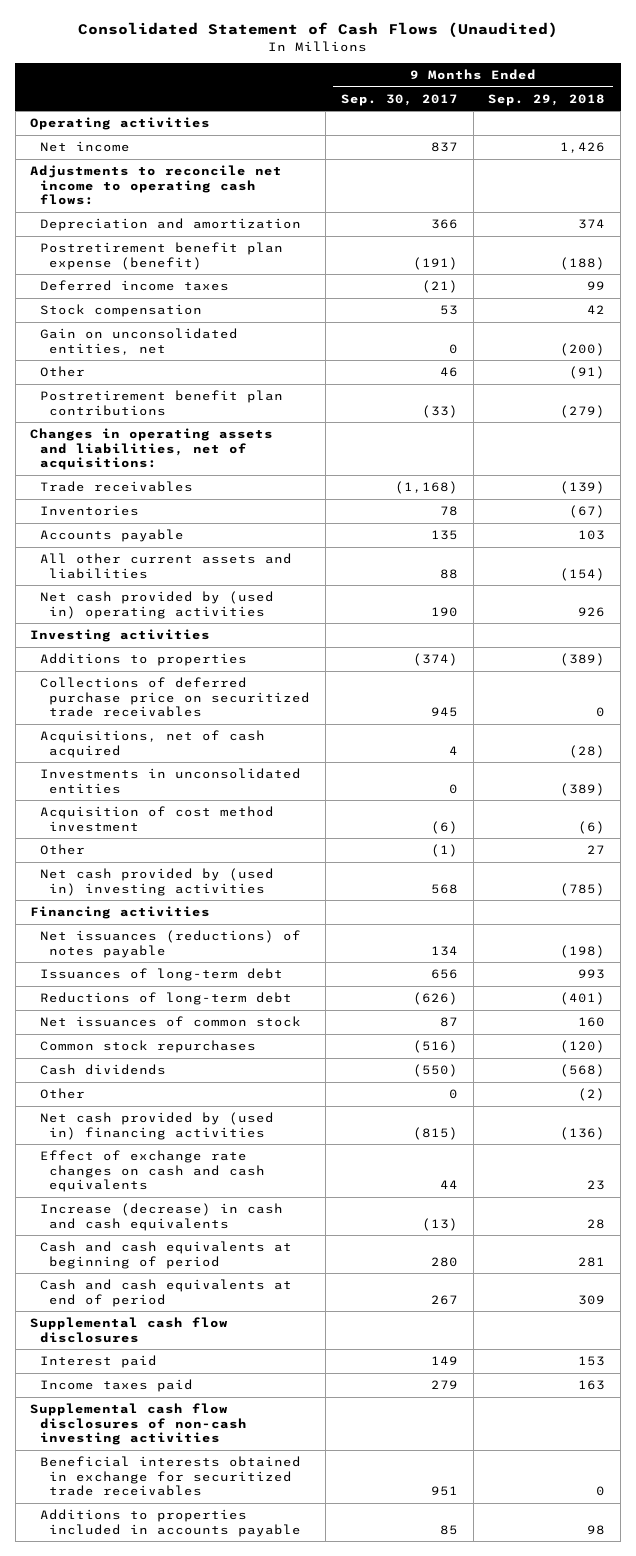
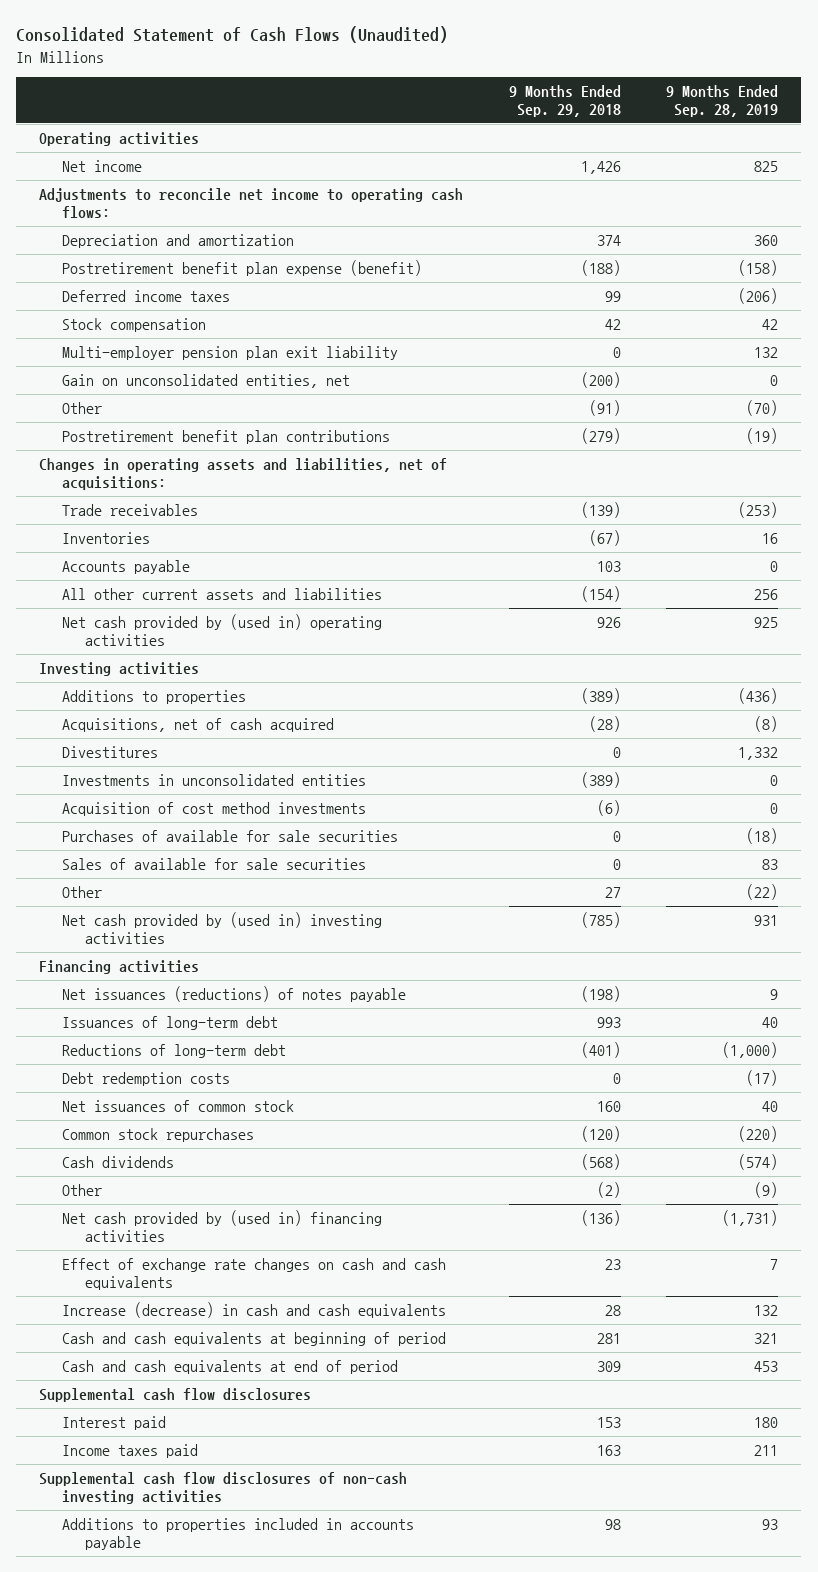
[340,93,458,106] Sep. 30, 2017 -> none
none -> [666,84,779,117] 9 Months Ended Sep. 28, 2019
none -> [62,345,399,360] Multi-employer pension plan exit liability
[39,677,311,717] Collections of deferred purchase price on securitized trade receivables -> none
none -> [62,745,159,758] Divestitures
[39,806,274,832] Acquisition of cost method investment -> [62,801,367,816] Acquisition of cost method investments
none -> [62,829,399,842] Purchases of available for sale securities
none -> [62,857,367,870] Sales of available for sale securities
none -> [62,1071,231,1086] Debt redemption costs
[39,1456,301,1496] Beneficial interests obtained in exchange for securitized trade receivables -> none

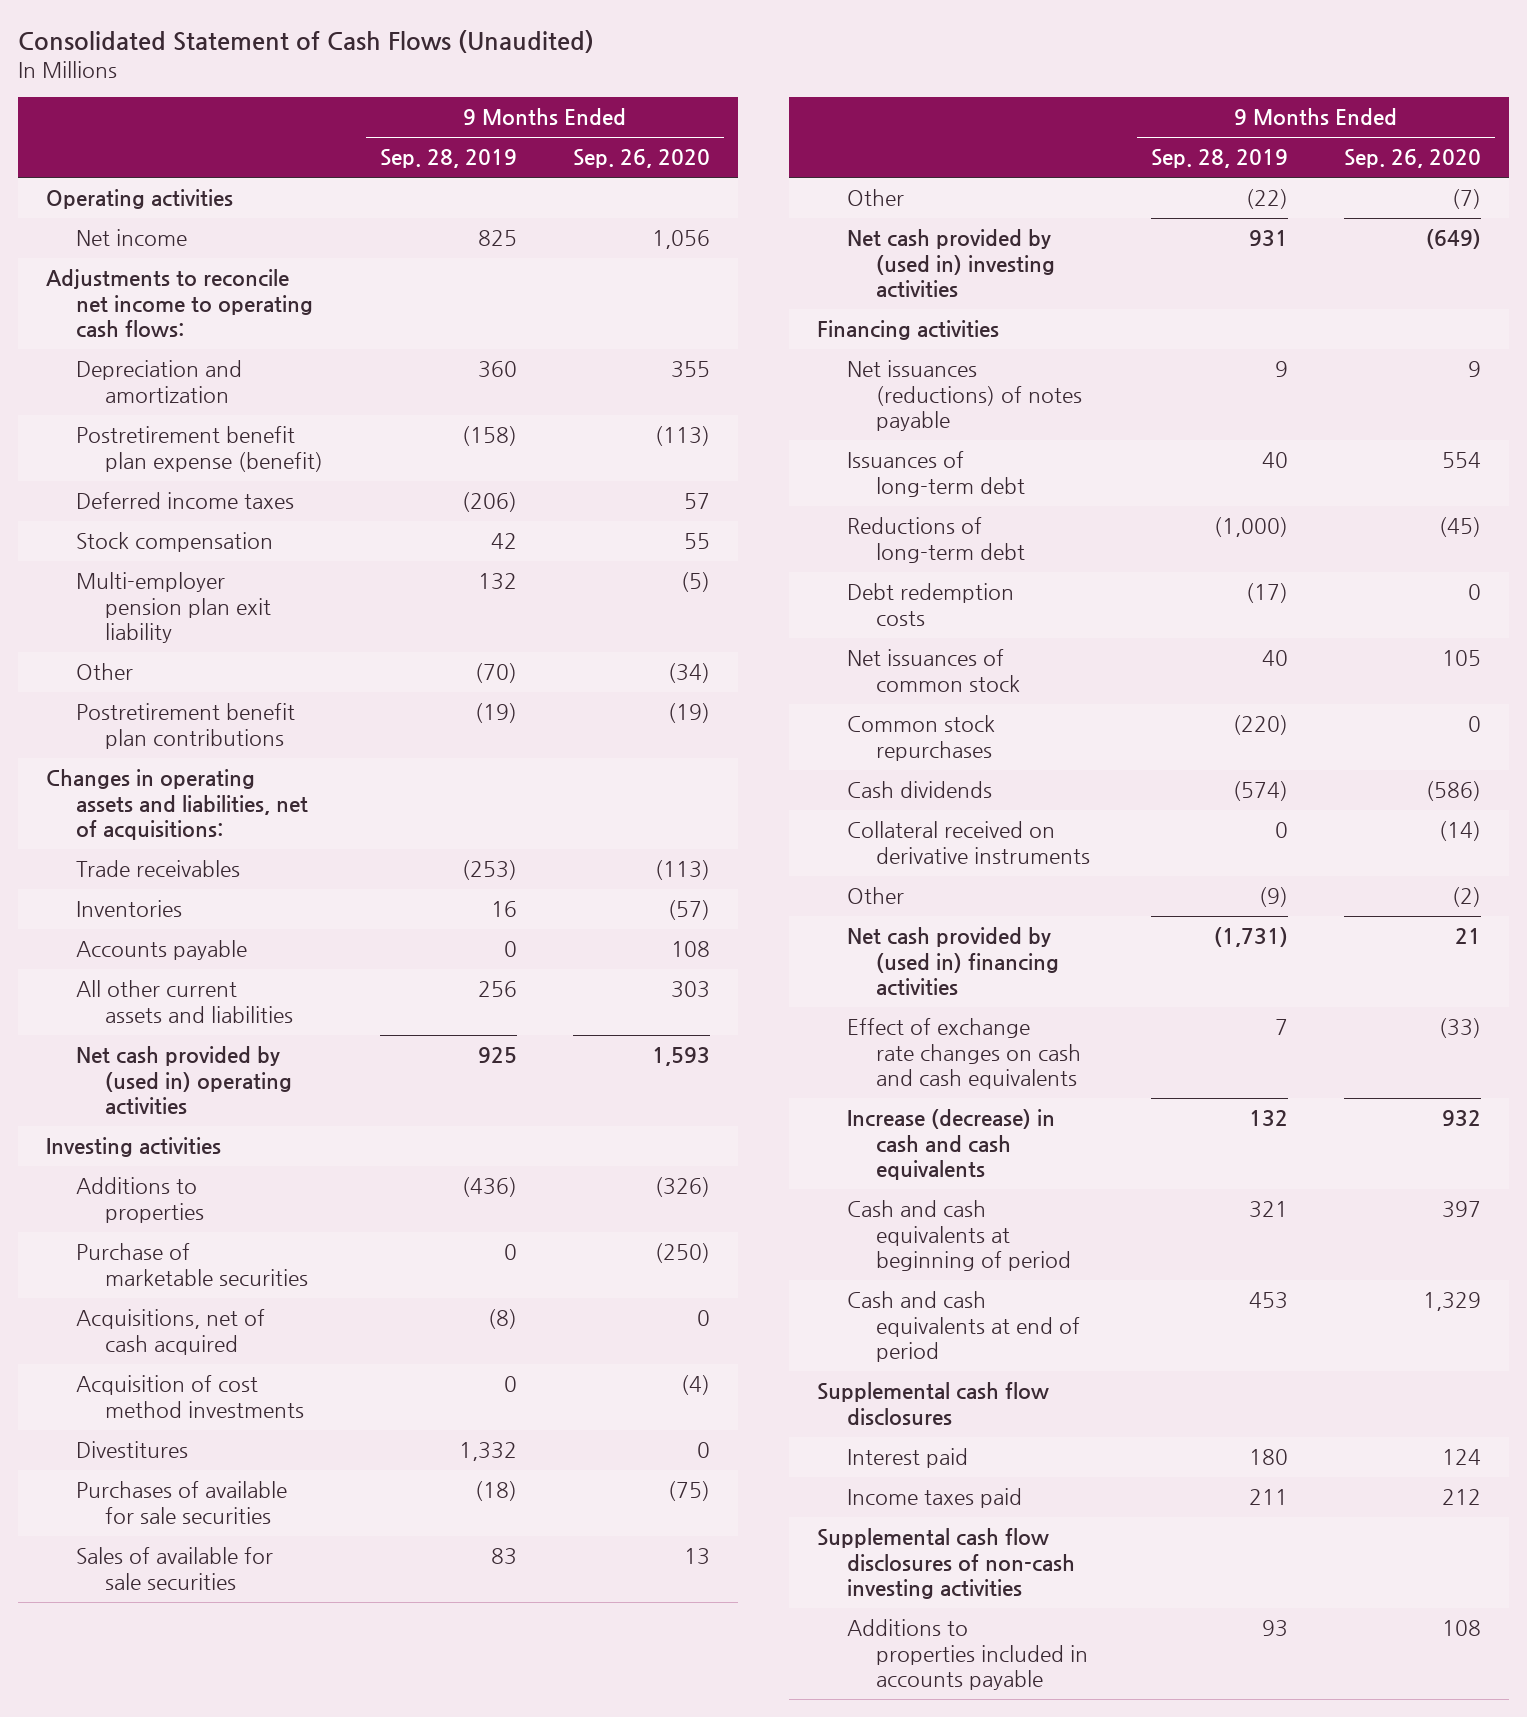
[508,84,621,117] 9 Months Ended Sep. 29, 2018 -> none
none -> [573,149,711,169] Sep. 26, 2020
[62,373,351,388] Gain on unconsolidated entities, net -> none
none -> [75,1243,309,1286] Purchase of marketable securities
[62,773,367,786] Investments in unconsolidated entities -> none
[62,745,159,758] Divestitures -> [75,1441,188,1459] Divestitures
none -> [846,821,1091,864] Collateral received on derivative instruments

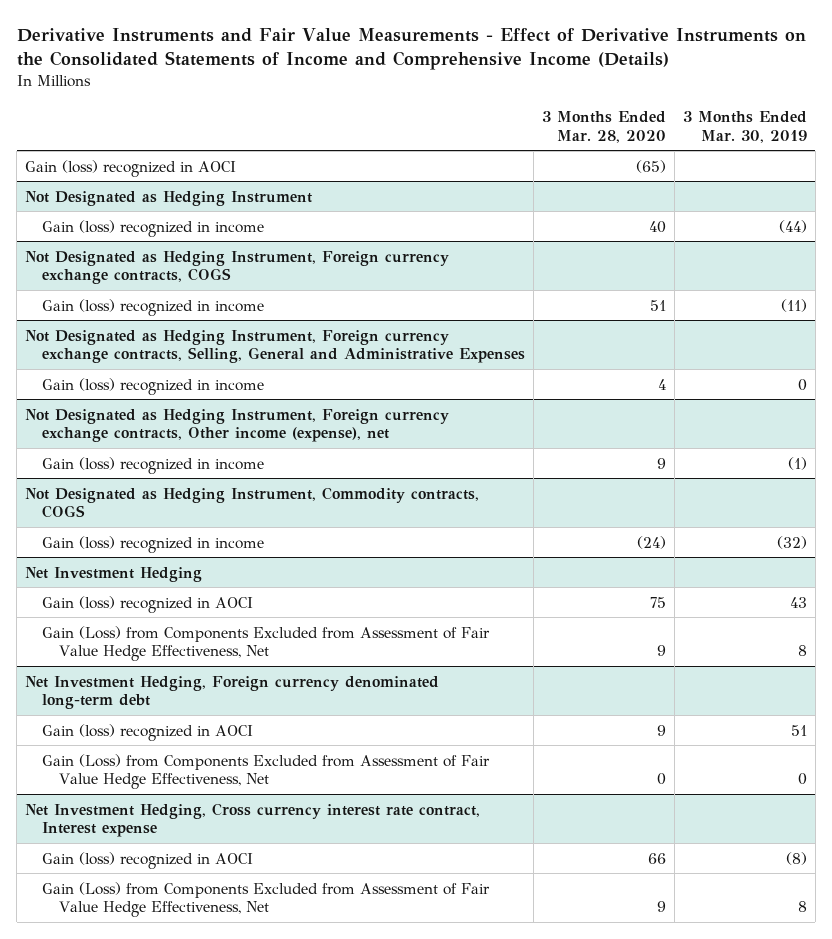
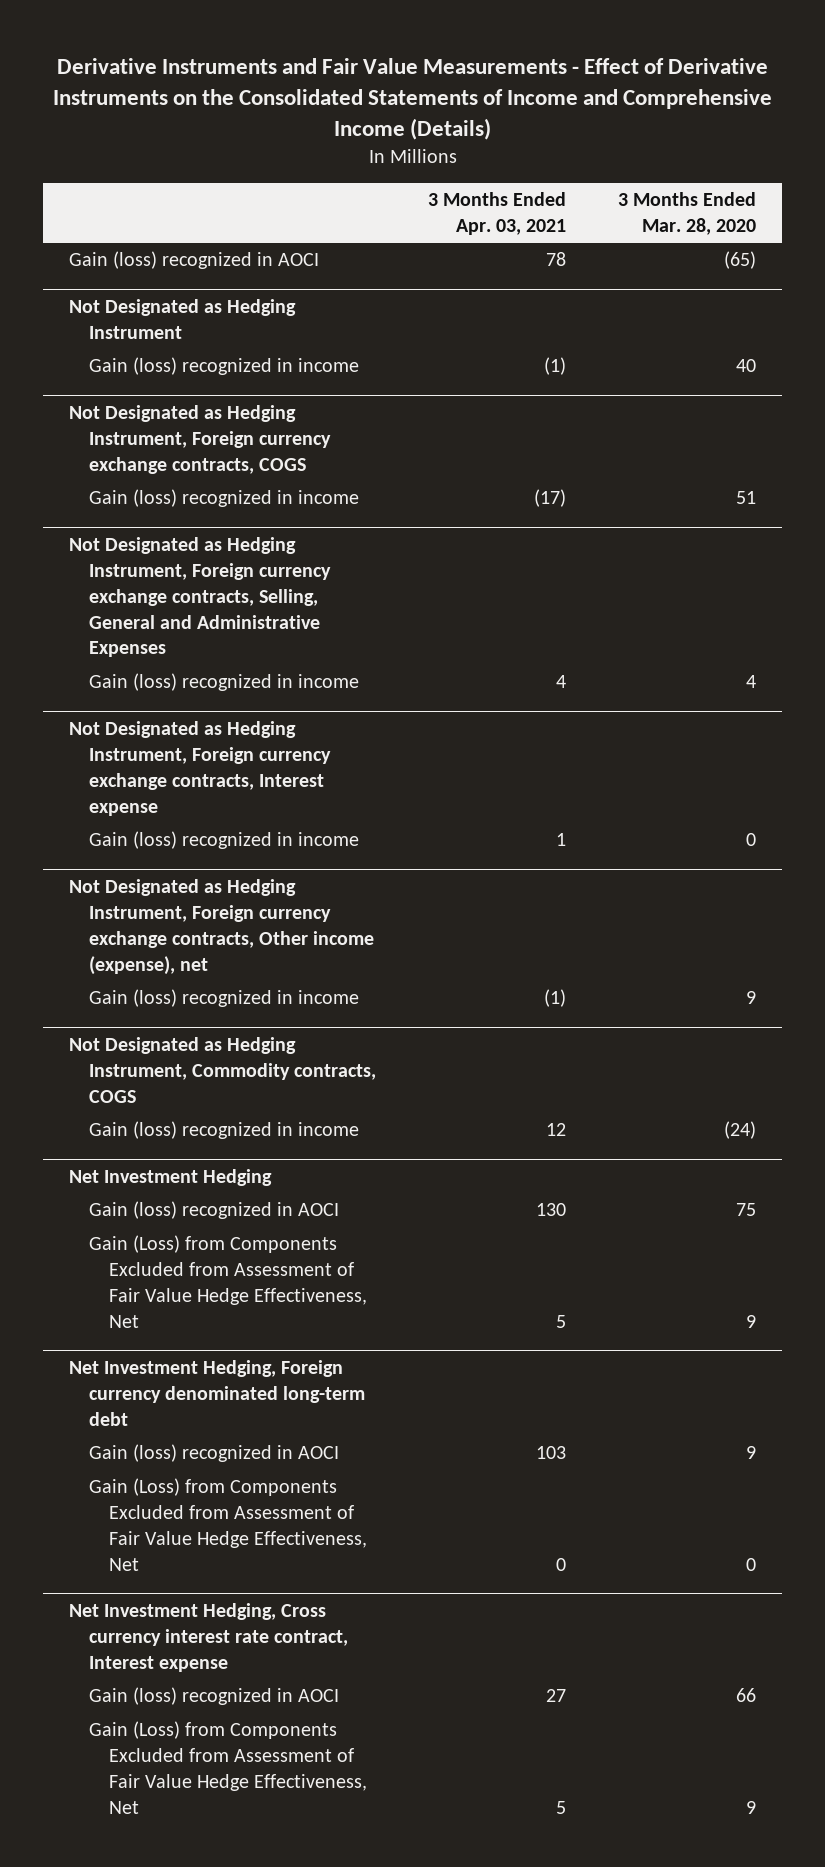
[682,111,807,143] 3 Months Ended Mar. 30, 2019 -> none
none -> [428,192,567,236] 3 Months Ended Apr. 03, 2021
none -> [69,721,331,816] Not Designated as Hedging Instrument, Foreign currency exchange contracts, Interest expense
none -> [88,831,359,850] Gain (loss) recognized in income

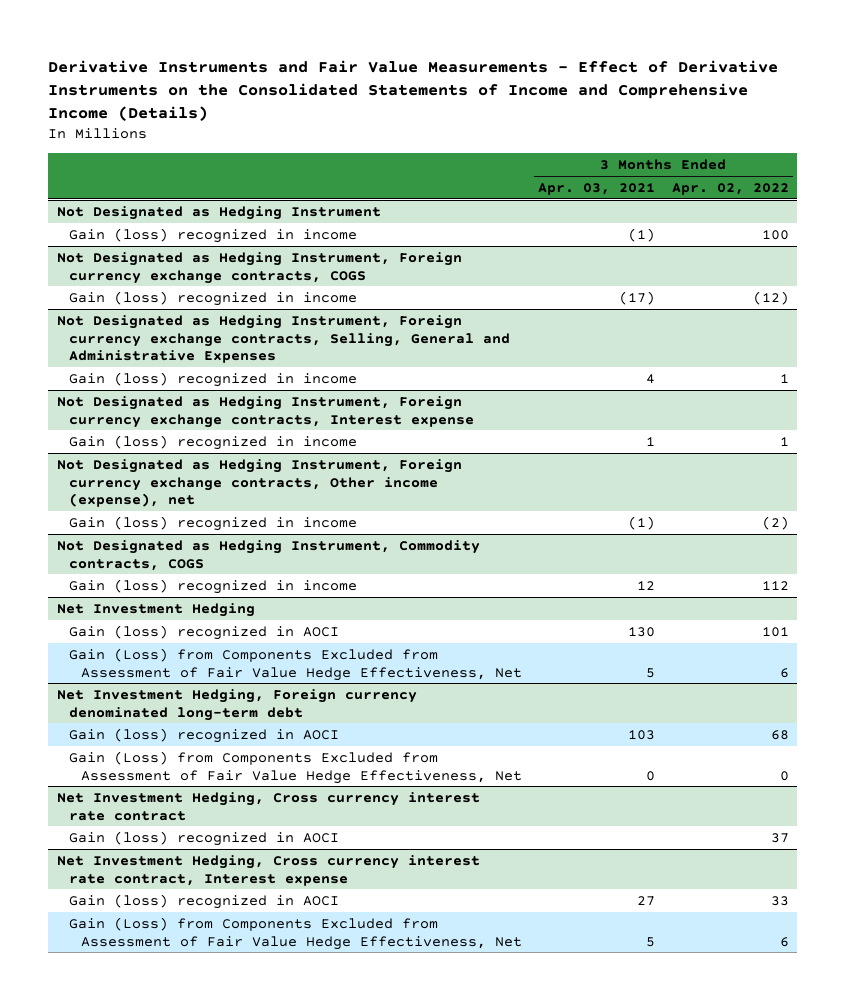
[618,192,757,236] 3 Months Ended Mar. 28, 2020 -> none
none -> [671,182,789,195] Apr. 02, 2022
[69,251,320,270] Gain (loss) recognized in AOCI -> none
none -> [56,791,480,821] Net Investment Hedging, Cross currency interest rate contract
none -> [68,830,339,846] Gain (loss) recognized in AOCI

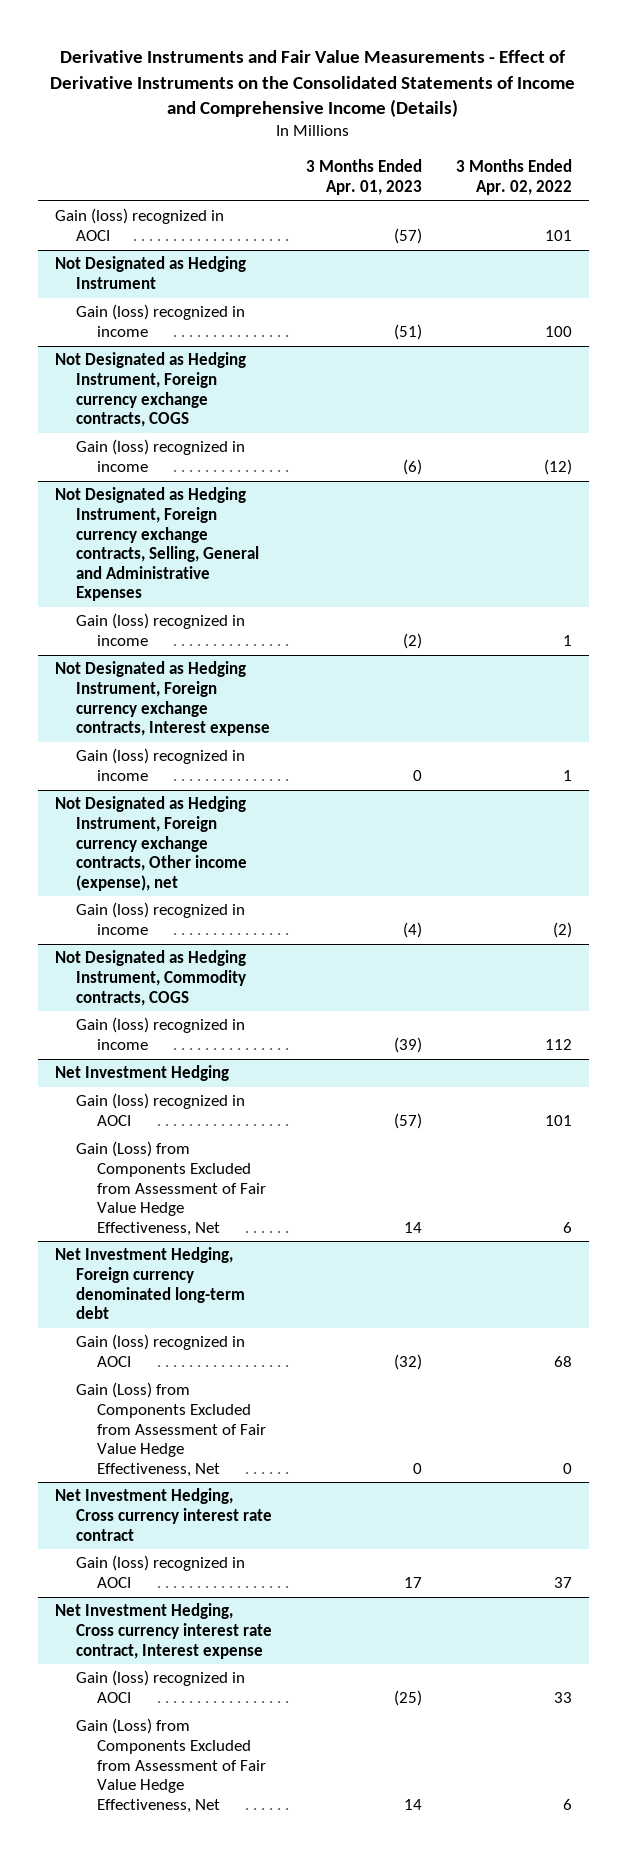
[538,182,656,195] Apr. 03, 2021 -> none
none -> [305,159,422,195] 3 Months Ended Apr. 01, 2023
none -> [54,208,224,241] Gain (loss) recognized in AOCI

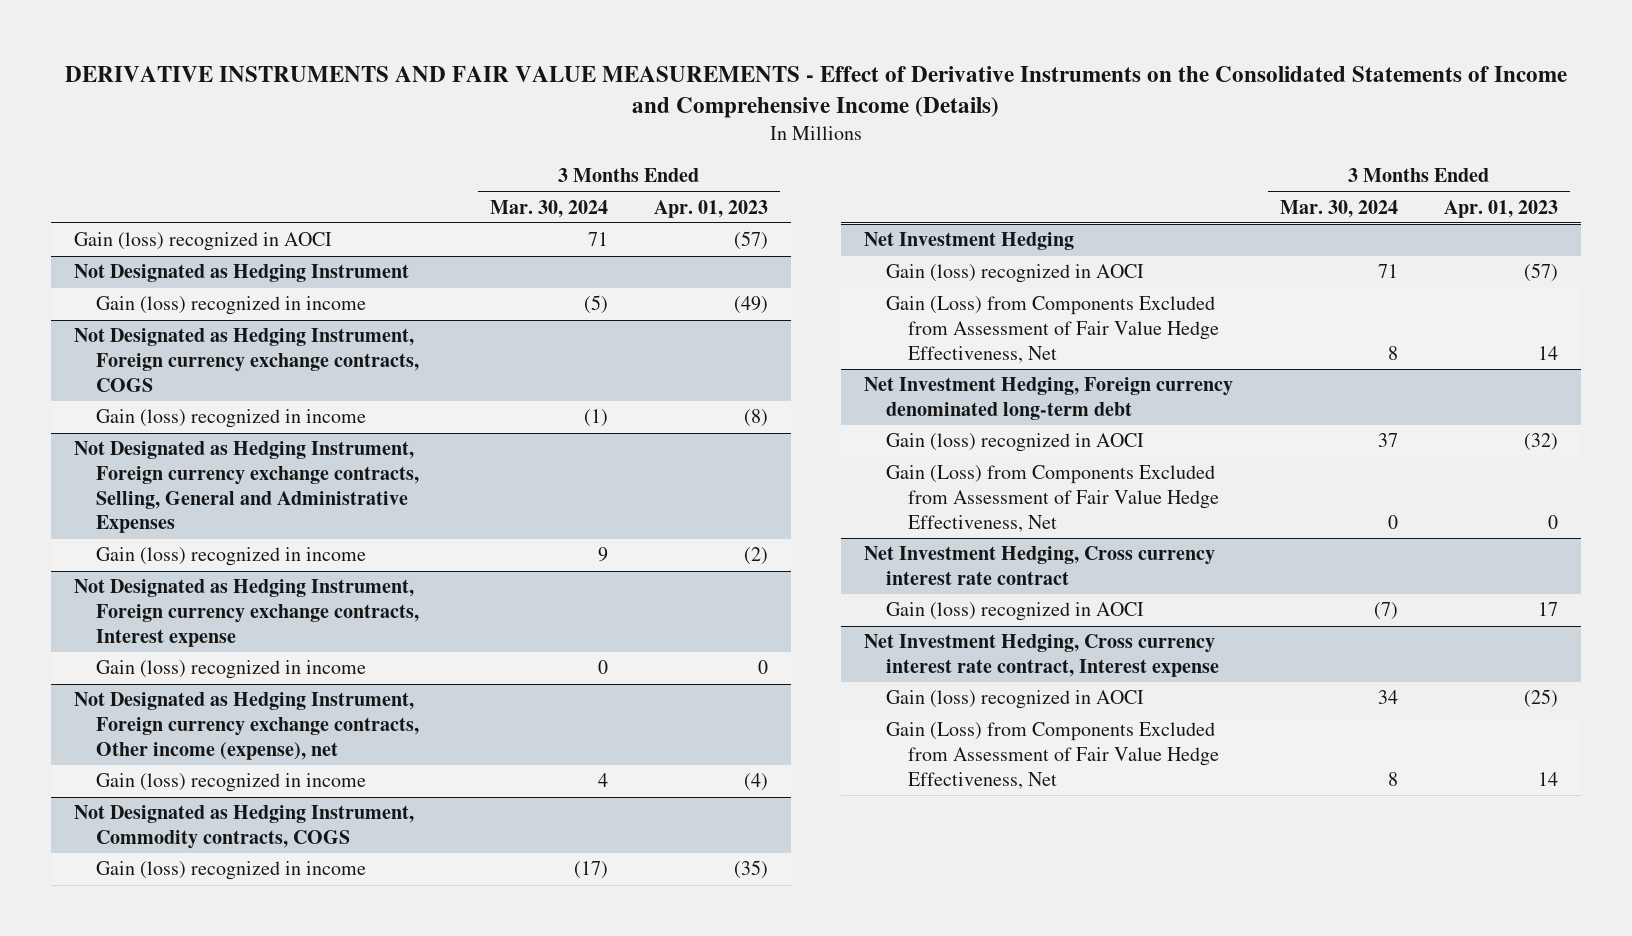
[50,50,576,118] Derivative Instruments and Fair Value Measurements - Effect of Derivative Instruments on the Consolidated Statements of Income and Comprehensive Income (Details) -> [65,65,1568,118] DERIVATIVE INSTRUMENTS AND FAIR VALUE MEASUREMENTS - Effect of Derivative Instruments on the Consolidated Statements of Income and Comprehensive Income (Details)
[455,159,572,195] 3 Months Ended Apr. 02, 2022 -> none
none -> [489,199,608,218] Mar. 30, 2024
[393,323,422,340] (51) -> [734,296,769,315] (49)
[402,458,422,475] (6) -> [744,409,769,428] (8)
[393,1036,422,1053] (39) -> [734,860,769,880] (35)

